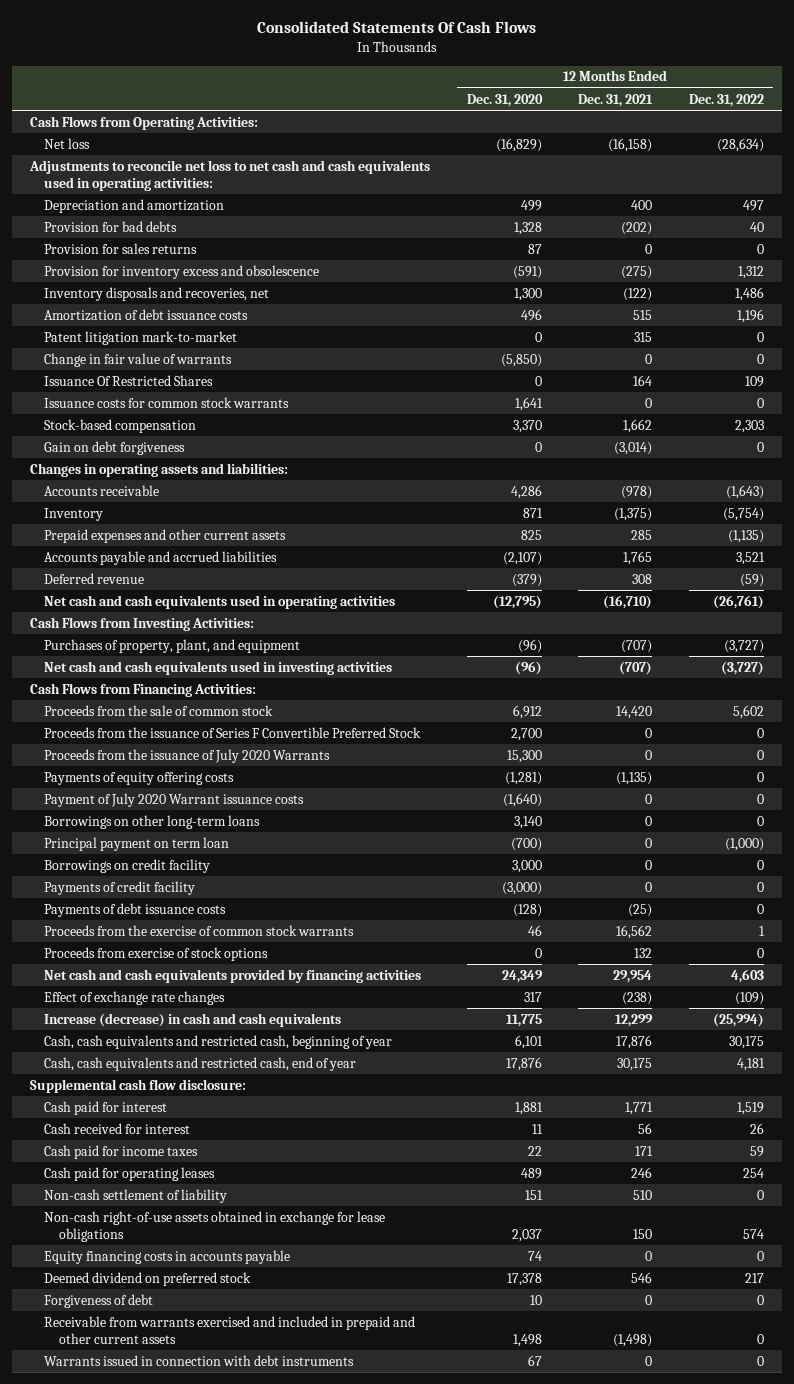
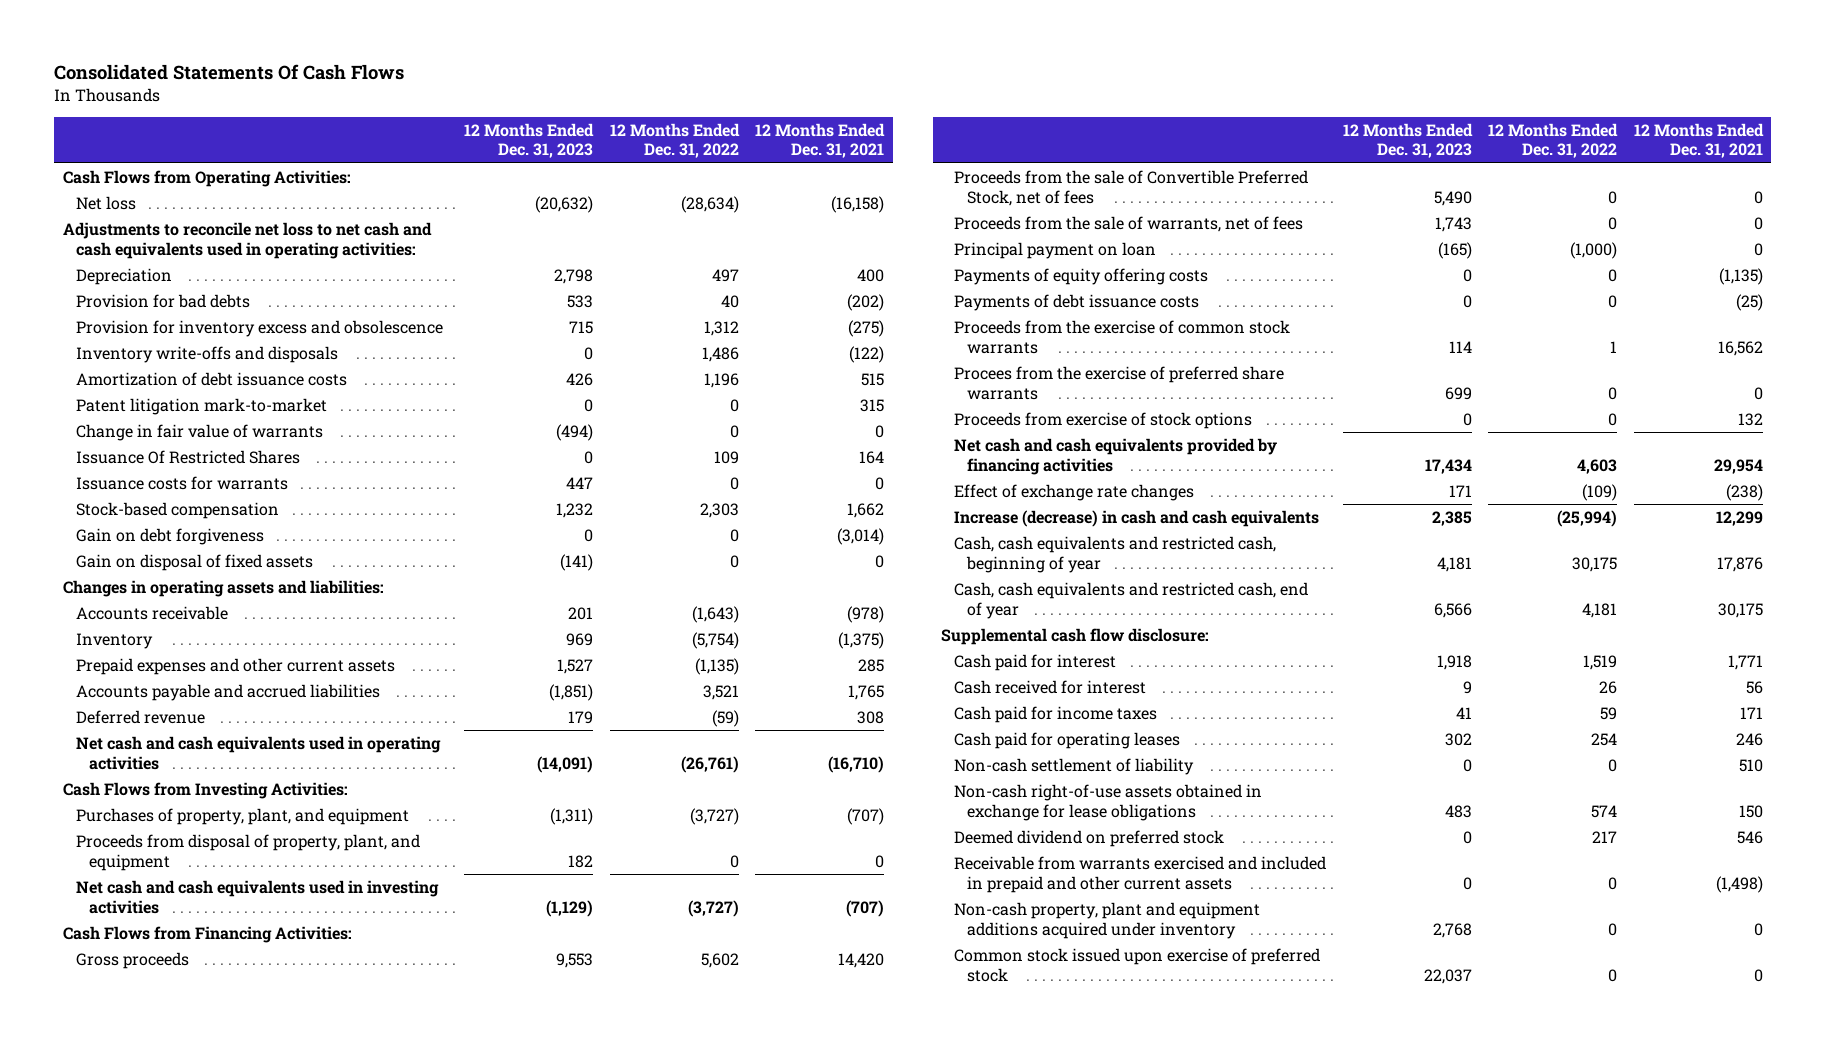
[466,93,543,107] Dec. 31, 2020 -> none
none -> [464,122,595,159] 12 Months Ended Dec. 31, 2023
[44,198,225,213] Depreciation and amortization -> [75,267,172,285] Depreciation
[44,242,198,254] Provision for sales returns -> none
[44,286,270,301] Inventory disposals and recoveries, net -> [75,345,338,363] Inventory write-offs and disposals
[44,396,290,408] Issuance costs for common stock warrants -> [75,475,288,490] Issuance costs for warrants
none -> [75,553,313,571] Gain on disposal of fixed assets
none -> [75,833,420,871] Proceeds from disposal of property, plant, and equipment
[44,704,274,716] Proceeds from the sale of common stock -> [75,951,189,969] Gross proceeds
[44,726,422,738] Proceeds from the issuance of Series F Convertible Preferred Stock -> [953,169,1308,206] Proceeds from the sale of Convertible Preferred Stock, net of fees
[44,748,331,763] Proceeds from the issuance of July 2020 Warrants -> [953,215,1303,232] Proceeds from the sale of warrants, net of fees
none -> [953,241,1156,259] Principal payment on loan
[44,792,305,807] Payment of July 2020 Warrant issuance costs -> none
[44,814,261,829] Borrowings on other long-term loans -> none
[44,836,230,851] Principal payment on term loan -> none
[44,858,211,873] Borrowings on credit facility -> none
[44,880,196,895] Payments of credit facility -> none
none -> [953,365,1284,400] Procees from the exercise of preferred share warrants
[44,1249,291,1264] Equity financing costs in accounts payable -> none
[44,1293,154,1308] Forgiveness of debt -> none
[44,1354,355,1366] Warrants issued in connection with debt instruments -> none
none -> [953,901,1260,939] Non-cash property, plant and equipment additions acquired under inventory
none -> [953,947,1320,982] Common stock issued upon exercise of preferred stock

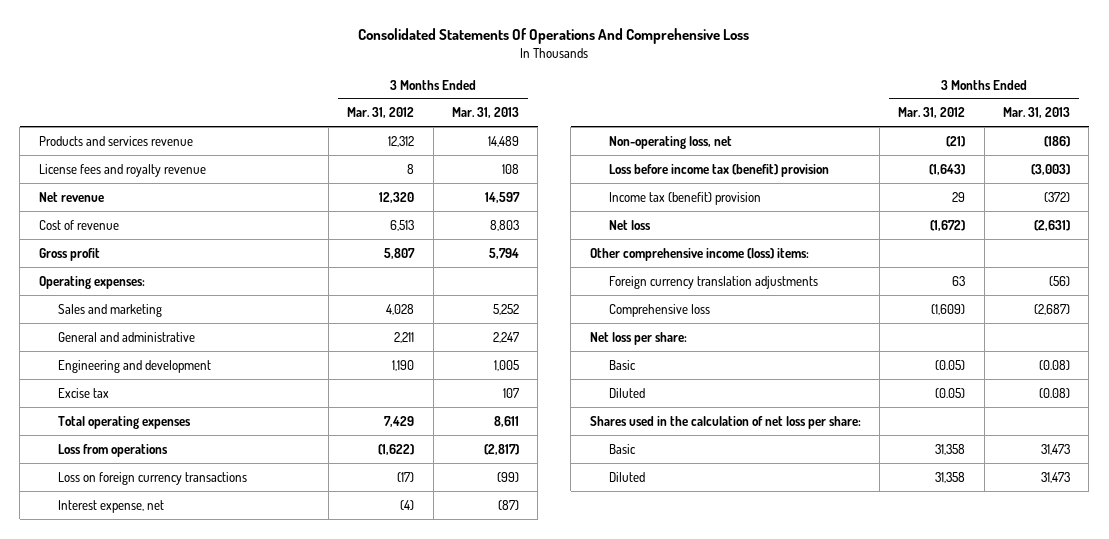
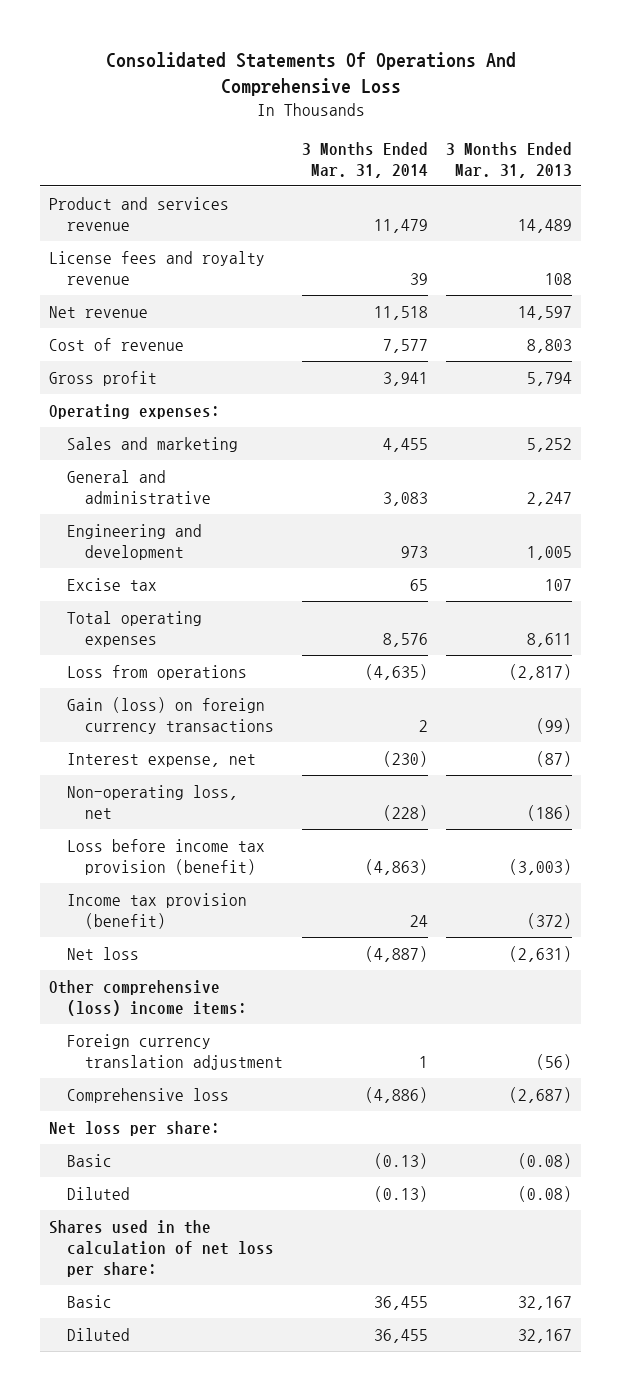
[347,107,415,119] Mar. 31, 2012 -> none
none -> [301,141,428,178] 3 Months Ended Mar. 31, 2014
[38,135,193,146] Products and services revenue -> [49,196,230,231] Product and services revenue
[58,471,248,485] Loss on foreign currency transactions -> [67,696,275,734] Gain (loss) on foreign currency transactions
[609,163,830,177] Loss before income tax (benefit) provision -> [67,838,266,875] Loss before income tax provision (benefit)
[609,191,762,205] Income tax (benefit) provision -> [67,892,248,929] Income tax provision (benefit)
[589,247,809,261] Other comprehensive income (loss) items: -> [49,979,248,1016] Other comprehensive (loss) income items:
[609,275,819,289] Foreign currency translation adjustments -> [67,1033,284,1070] Foreign currency translation adjustment
[1040,443,1070,455] 31,473 -> [517,1295,572,1310] 32,167
[1040,471,1070,483] 31,473 -> [517,1328,572,1343] 32,167

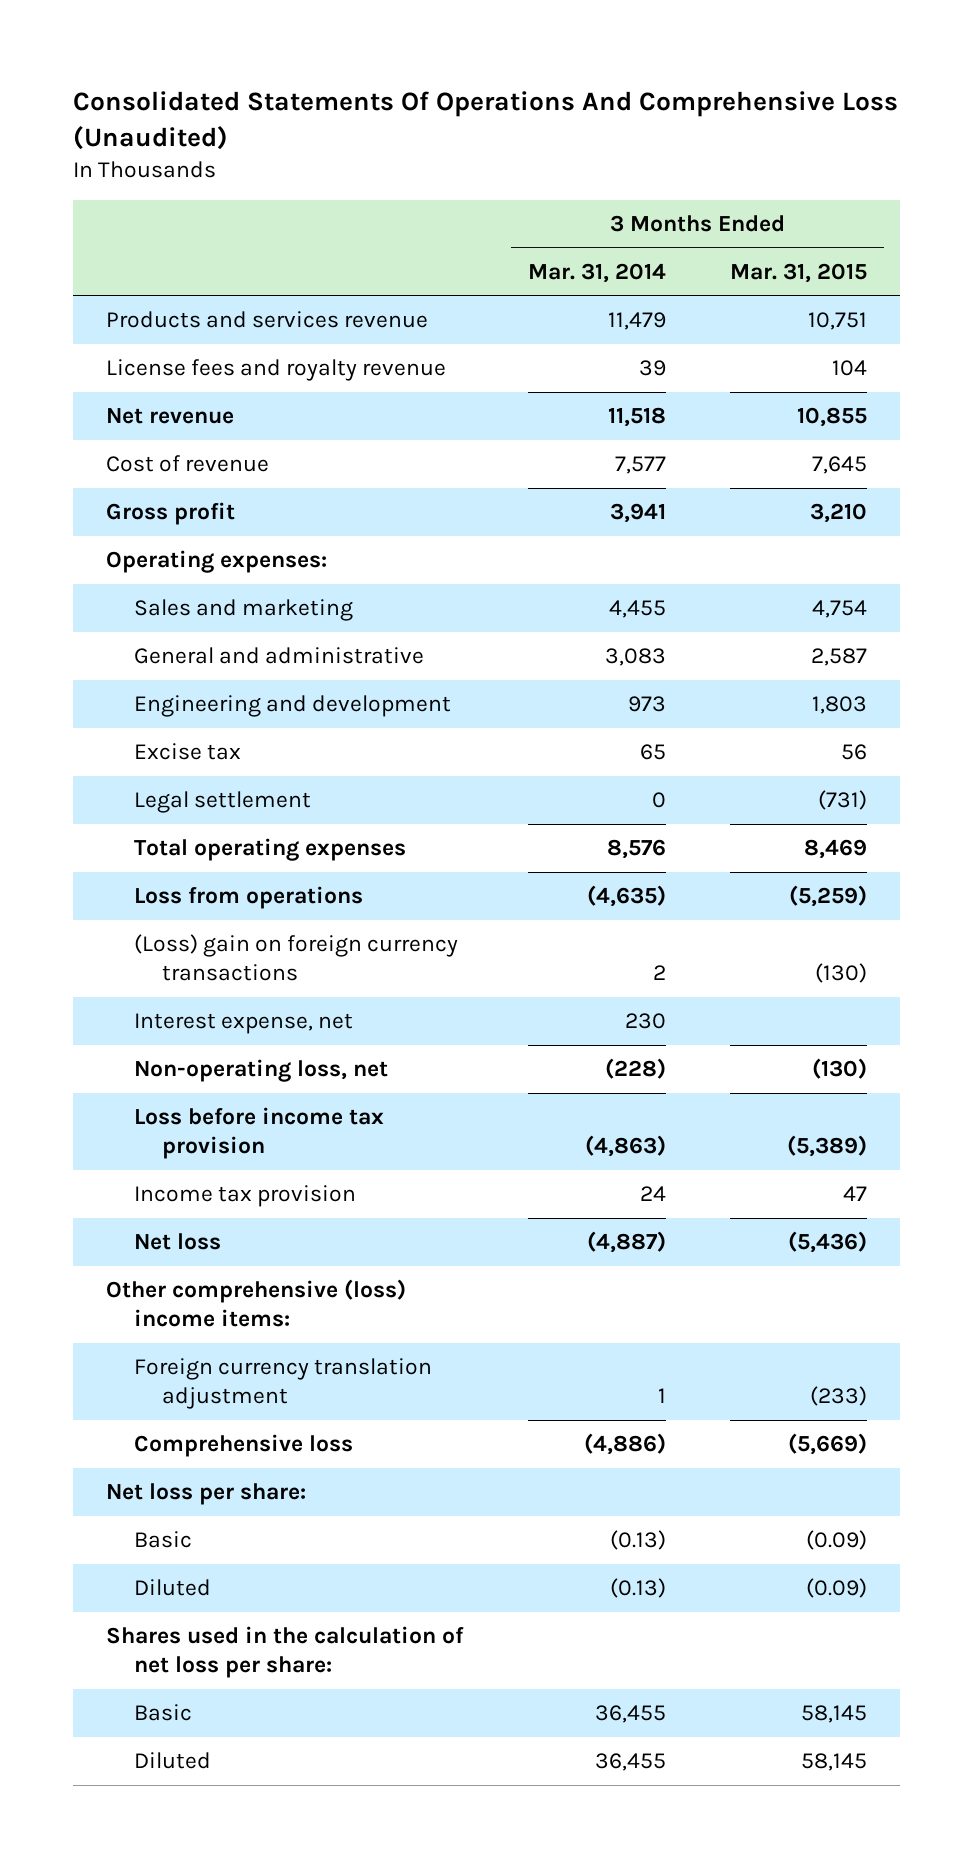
[105,52,516,97] Consolidated Statements Of Operations And Comprehensive Loss -> [73,90,899,150] Consolidated Statements Of Operations And Comprehensive Loss (Unaudited)
[445,141,572,178] 3 Months Ended Mar. 31, 2013 -> none
none -> [730,262,868,283] Mar. 31, 2015
[49,196,230,231] Product and services revenue -> [105,311,428,329] Products and services revenue
none -> [133,791,311,814] Legal settlement
[67,696,275,734] Gain (loss) on foreign currency transactions -> [133,934,458,982] (Loss) gain on foreign currency transactions
[382,750,428,767] (230) -> [624,1013,666,1030] 230
[67,838,266,875] Loss before income tax provision (benefit) -> [133,1107,384,1160] Loss before income tax provision
[67,892,248,929] Income tax provision (benefit) -> [133,1185,356,1208] Income tax provision

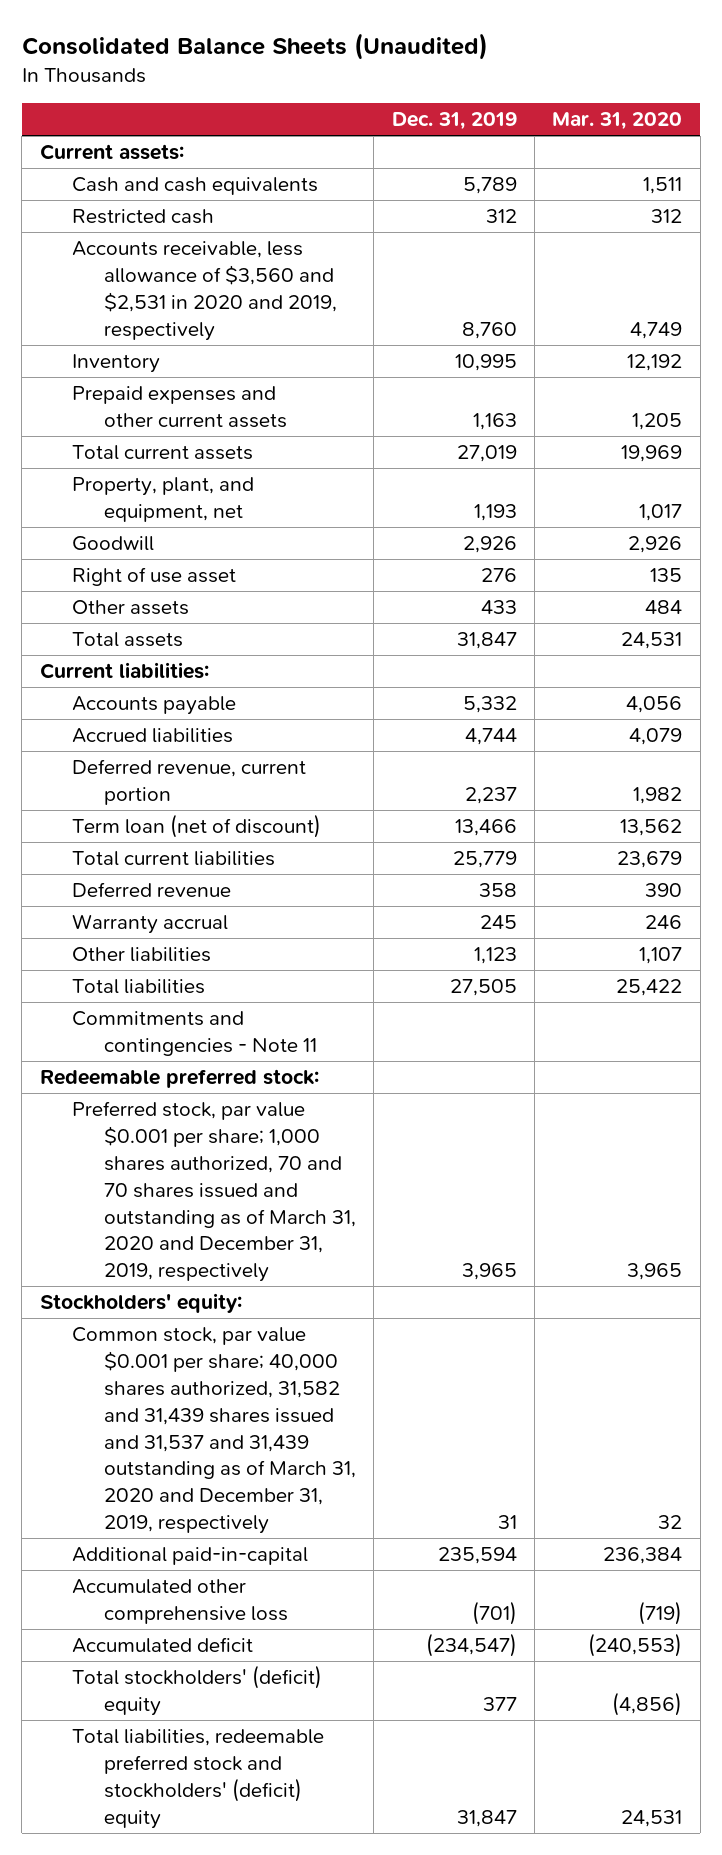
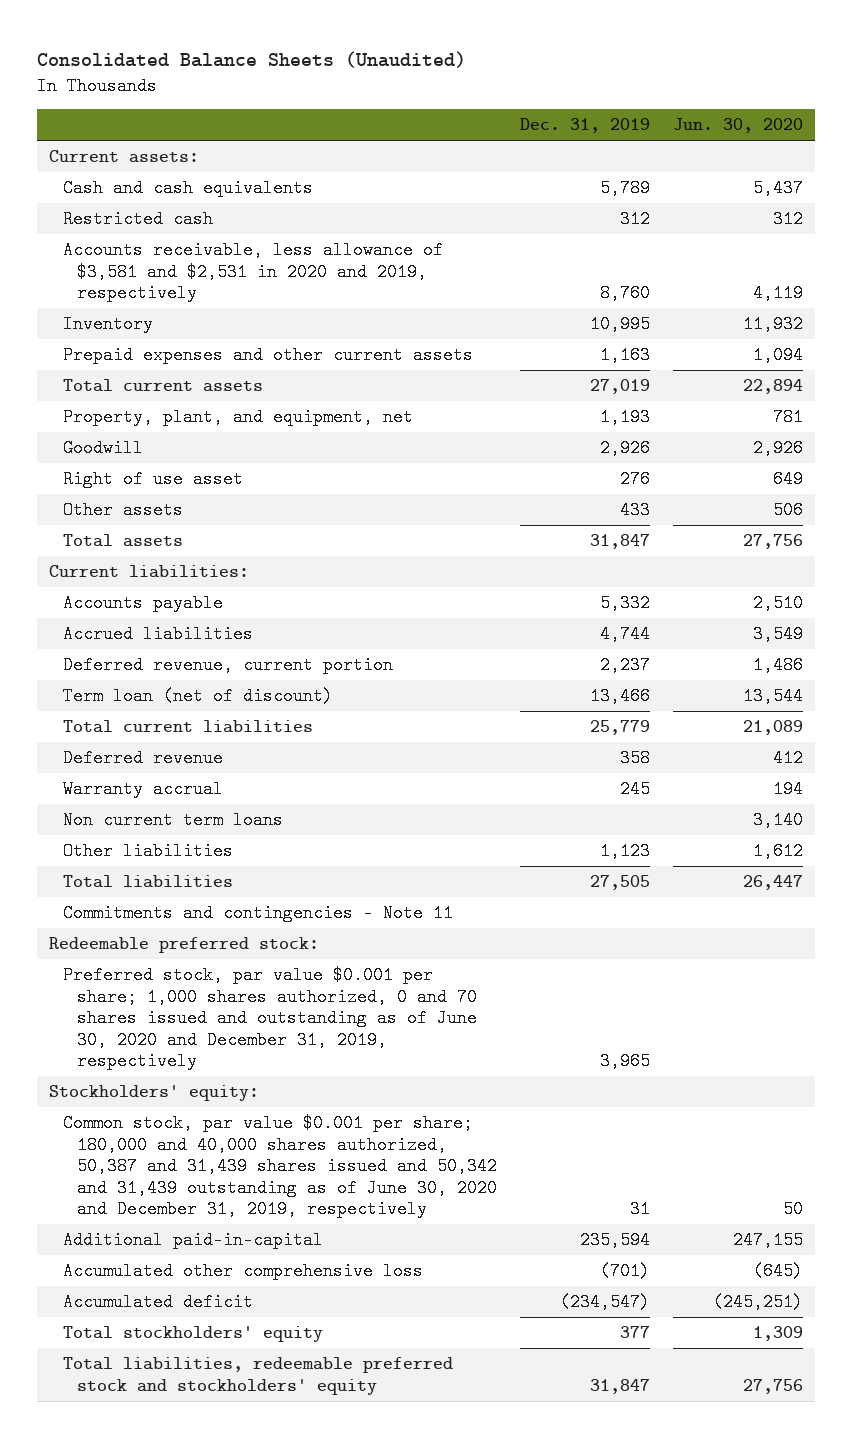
[552,112,683,131] Mar. 31, 2020 -> none
none -> [673,118,804,134] Jun. 30, 2020
[71,241,337,341] Accounts receivable, less allowance of $3,560 and $2,531 in 2020 and 2019, respectively -> [63,241,444,303] Accounts receivable, less allowance of $3,581 and $2,531 in 2020 and 2019, respectively
none -> [63,811,284,830] Non current term loans
[71,1101,356,1283] Preferred stock, par value $0.001 per share; 1,000 shares authorized, 70 and 70 shares issued and outstanding as of March 31, 2020 and December 31, 2019, respectively -> [63,966,478,1071] Preferred stock, par value $0.001 per share; 1,000 shares authorized, 0 and 70 shares issued and outstanding as of June 30, 2020 and December 31, 2019, respectively
[71,1327,356,1535] Common stock, par value $0.001 per share; 40,000 shares authorized, 31,582 and 31,439 shares issued and 31,537 and 31,439 outstanding as of March 31, 2020 and December 31, 2019, respectively -> [63,1114,498,1219] Common stock, par value $0.001 per share; 180,000 and 40,000 shares authorized, 50,387 and 31,439 shares issued and 50,342 and 31,439 outstanding as of June 30, 2020 and December 31, 2019, respectively
[71,1665,322,1717] Total stockholders' (deficit) equity -> [63,1326,324,1343] Total stockholders' equity
[71,1729,324,1829] Total liabilities, redeemable preferred stock and stockholders' (deficit) equity -> [63,1357,454,1395] Total liabilities, redeemable preferred stock and stockholders' equity

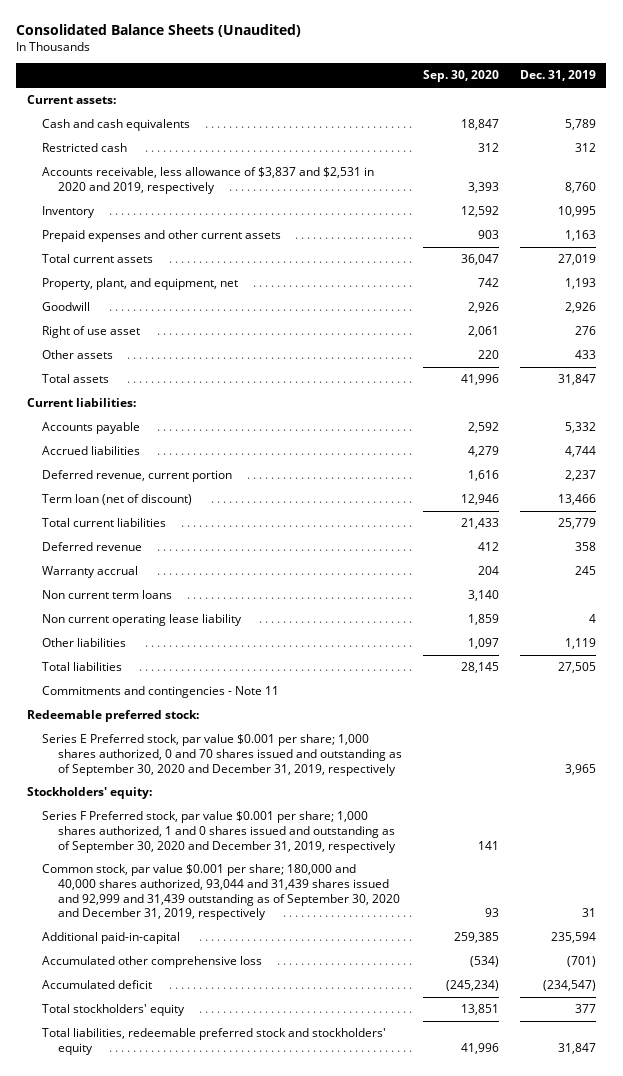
[673,118,804,134] Jun. 30, 2020 -> none
none -> [422,70,499,83] Sep. 30, 2020
[63,241,444,303] Accounts receivable, less allowance of $3,581 and $2,531 in 2020 and 2019, respectively -> [42,167,375,194] Accounts receivable, less allowance of $3,837 and $2,531 in 2020 and 2019, respectively
none -> [42,614,243,627] Non current operating lease liability
[600,842,651,861] 1,123 -> [564,638,596,650] 1,119
[63,966,478,1071] Preferred stock, par value $0.001 per share; 1,000 shares authorized, 0 and 70 shares issued and outstanding as of June 30, 2020 and December 31, 2019, respectively -> [42,734,402,776] Series E Preferred stock, par value $0.001 per share; 1,000 shares authorized, 0 and 70 shares issued and outstanding as of September 30, 2020 and December 31, 2019, respectively
none -> [42,811,396,853] Series F Preferred stock, par value $0.001 per share; 1,000 shares authorized, 1 and 0 shares issued and outstanding as of September 30, 2020 and December 31, 2019, respectively
[63,1114,498,1219] Common stock, par value $0.001 per share; 180,000 and 40,000 shares authorized, 50,387 and 31,439 shares issued and 50,342 and 31,439 outstanding as of June 30, 2020 and December 31, 2019, respectively -> [42,864,400,921] Common stock, par value $0.001 per share; 180,000 and 40,000 shares authorized, 93,044 and 31,439 shares issued and 92,999 and 31,439 outstanding as of September 30, 2020 and December 31, 2019, respectively

